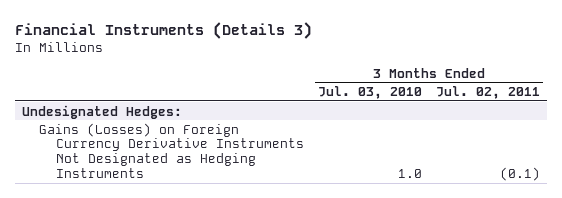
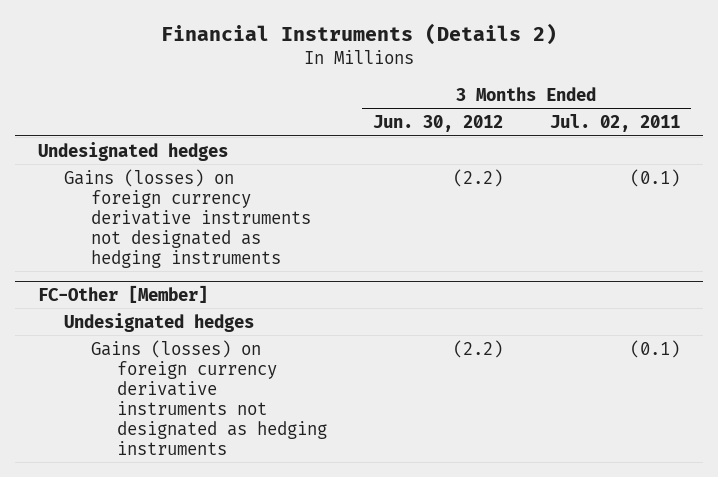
[15,21,313,39] Financial Instruments (Details 3) -> [160,23,557,46] Financial Instruments (Details 2)
[318,86,423,100] Jul. 03, 2010 -> none
none -> [373,114,504,132] Jun. 30, 2012
[22,104,183,119] Undesignated Hedges: -> [38,141,229,161] Undesignated hedges
[39,122,305,179] Gains (Losses) on Foreign Currency Derivative Instruments Not Designated as Hedging Instruments -> [64,168,311,268] Gains (losses) on foreign currency derivative instruments not designated as hedging instruments
none -> [38,284,209,303] FC-Other [Member]
none -> [64,312,255,332] Undesignated hedges
none -> [90,339,327,455] Gains (losses) on foreign currency derivative instruments not designated as hedging instruments

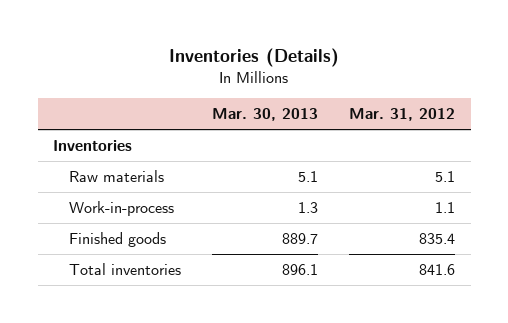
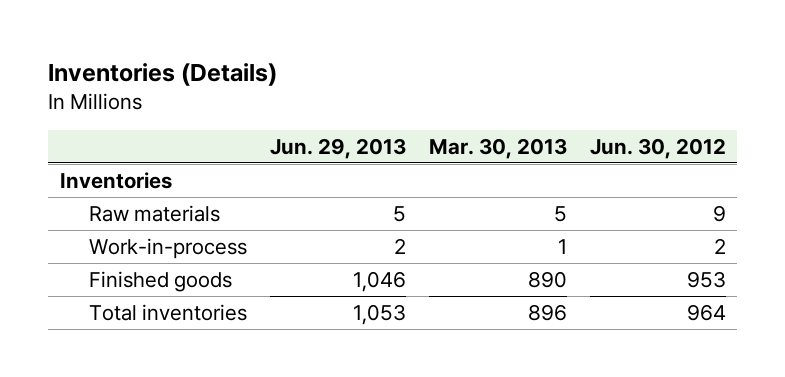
[349,108,456,122] Mar. 31, 2012 -> none
none -> [269,137,406,159] Jun. 29, 2013
none -> [589,137,726,159] Jun. 30, 2012
[297,170,318,182] 5.1 -> [553,205,567,222] 5
[297,201,318,213] 1.3 -> [557,238,567,254] 1
[281,232,318,244] 889.7 -> [527,270,567,288] 890
[281,263,318,275] 896.1 -> [527,303,567,321] 896

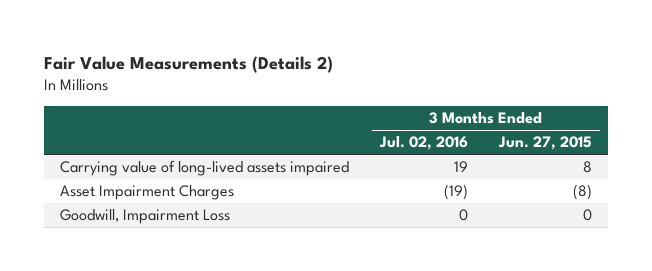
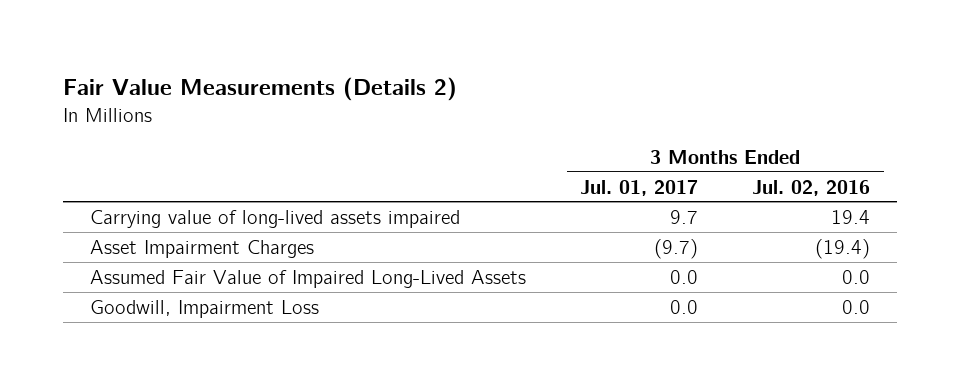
[498,136,593,151] Jun. 27, 2015 -> none
none -> [580,179,699,196] Jul. 01, 2017
[454,161,469,173] 19 -> [831,209,871,224] 19.4
[444,184,469,201] (19) -> [815,238,871,259] (19.4)
none -> [90,269,527,288] Assumed Fair Value of Impaired Long-Lived Assets
[459,209,469,222] 0 -> [842,299,871,314] 0.0

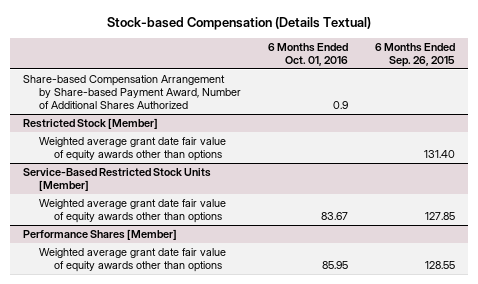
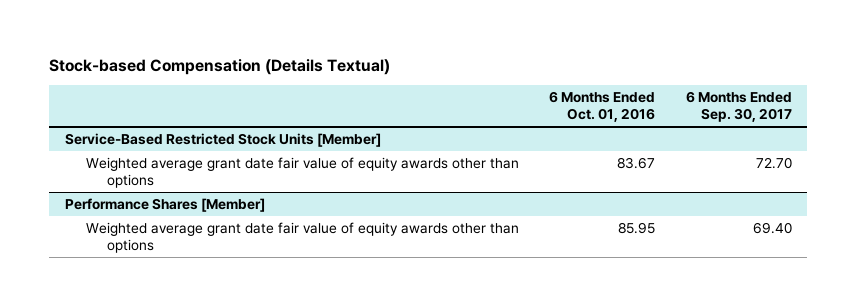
[374,43,455,68] 6 Months Ended Sep. 26, 2015 -> none
none -> [685,91,792,123] 6 Months Ended Sep. 30, 2017
[23,75,241,109] Share-based Compensation Arrangement by Share-based Payment Award, Number of Additional Shares Authorized -> none
[23,118,159,130] Restricted Stock [Member] -> none
[38,137,226,161] Weighted average grant date fair value of equity awards other than options -> none

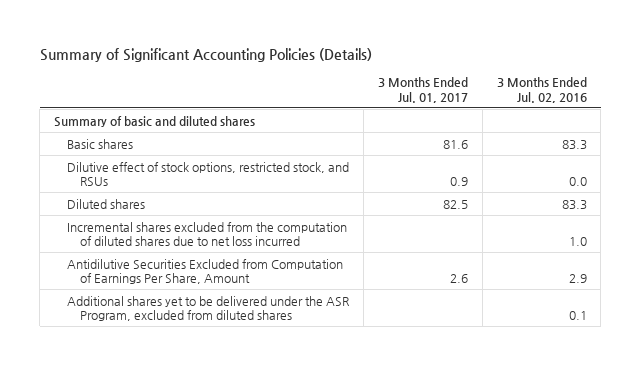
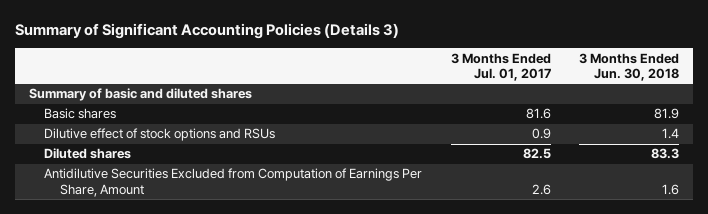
[39,47,372,62] Summary of Significant Accounting Policies (Details) -> [14,23,399,40] Summary of Significant Accounting Policies (Details 3)
[496,77,587,103] 3 Months Ended Jul. 02, 2016 -> none
none -> [578,52,679,81] 3 Months Ended Jun. 30, 2018
[66,161,349,186] Dilutive effect of stock options, restricted stock, and RSUs -> [44,128,276,142] Dilutive effect of stock options and RSUs
[66,221,347,246] Incremental shares excluded from the computation of diluted shares due to net loss incurred -> none
[66,295,350,321] Additional shares yet to be delivered under the ASR Program, excluded from diluted shares -> none

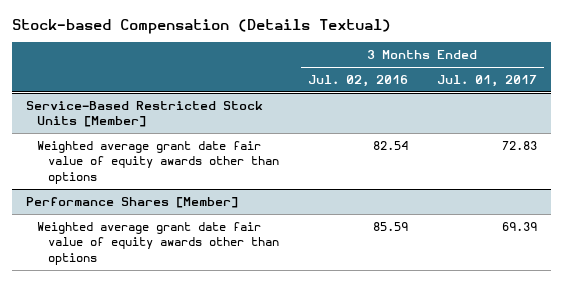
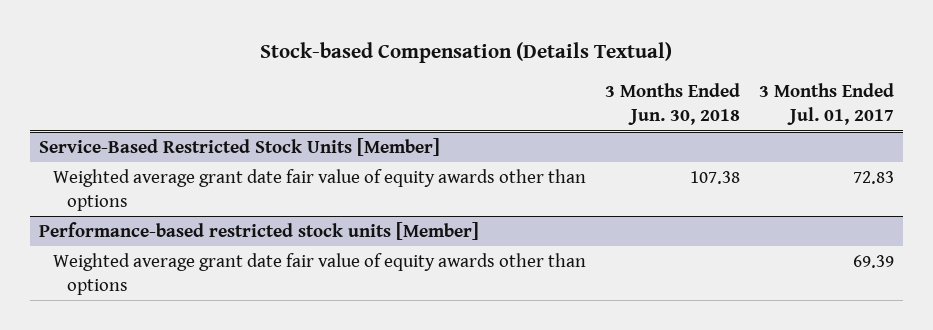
[307,75,408,88] Jul. 02, 2016 -> none
none -> [604,83,740,126] 3 Months Ended Jun. 30, 2018
[26,196,239,208] Performance Shares [Member] -> [39,221,480,240] Performance-based restricted stock units [Member]

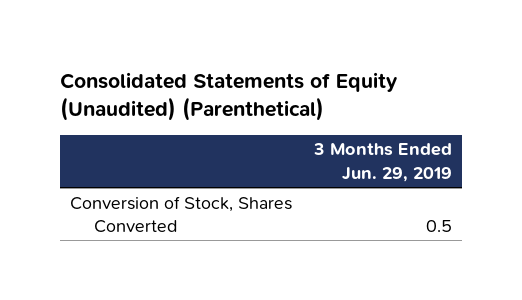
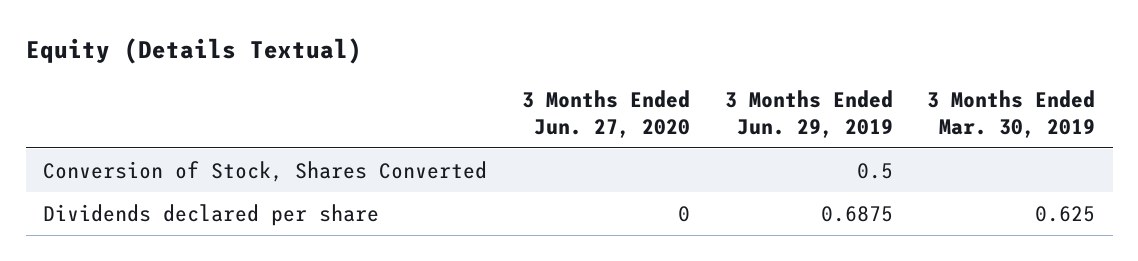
[59,72,398,122] Consolidated Statements of Equity (Unaudited) (Parenthetical) -> [25,37,362,64] Equity (Details Textual)
none -> [521,90,690,138] 3 Months Ended Jun. 27, 2020
none -> [927,90,1096,138] 3 Months Ended Mar. 30, 2019
none -> [42,203,379,226] Dividends declared per share

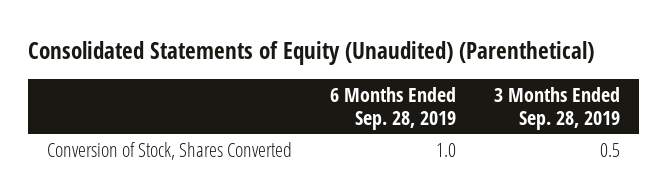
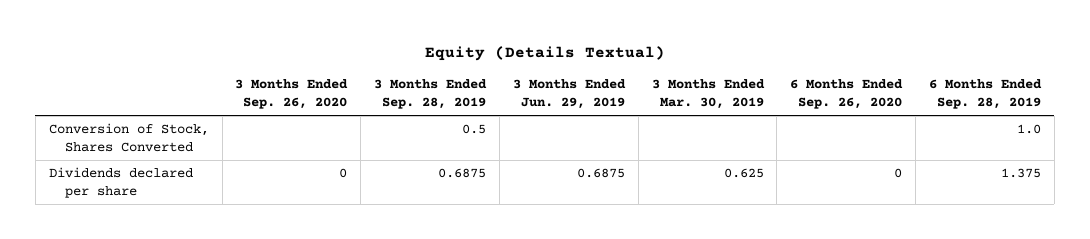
[28,41,595,66] Consolidated Statements of Equity (Unaudited) (Parenthetical) -> [424,46,665,62] Equity (Details Textual)
none -> [235,79,349,110] 3 Months Ended Sep. 26, 2020
none -> [512,79,626,110] 3 Months Ended Jun. 29, 2019
none -> [651,79,765,110] 3 Months Ended Mar. 30, 2019
none -> [790,79,904,110] 6 Months Ended Sep. 26, 2020
none -> [48,167,193,199] Dividends declared per share

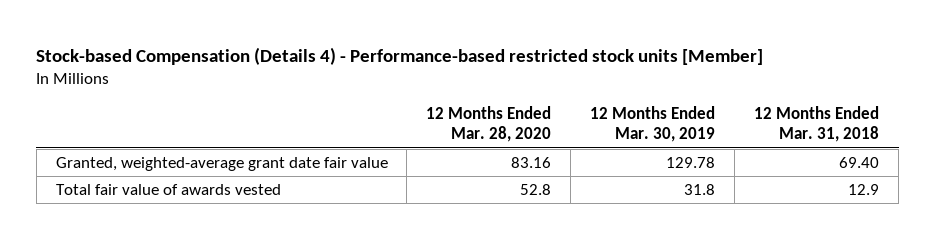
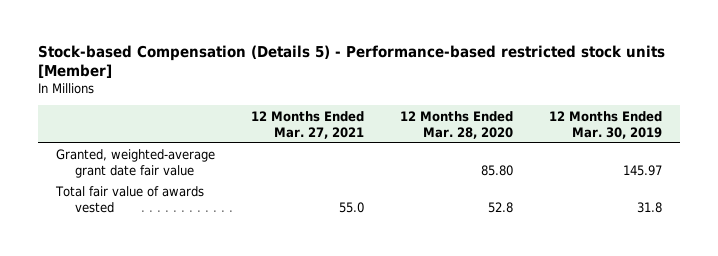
[36,46,764,65] Stock-based Compensation (Details 4) - Performance-based restricted stock units [Member] -> [37,44,665,79] Stock-based Compensation (Details 5) - Performance-based restricted stock units [Member]
[754,105,880,143] 12 Months Ended Mar. 31, 2018 -> none
none -> [250,110,364,139] 12 Months Ended Mar. 27, 2021
[511,156,552,168] 83.16 -> [481,165,514,177] 85.80
[666,156,716,168] 129.78 -> [623,165,663,177] 145.97

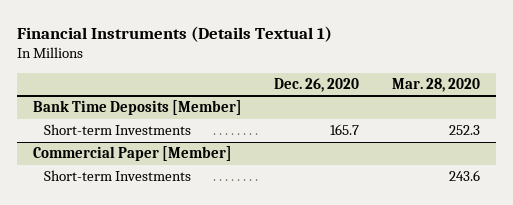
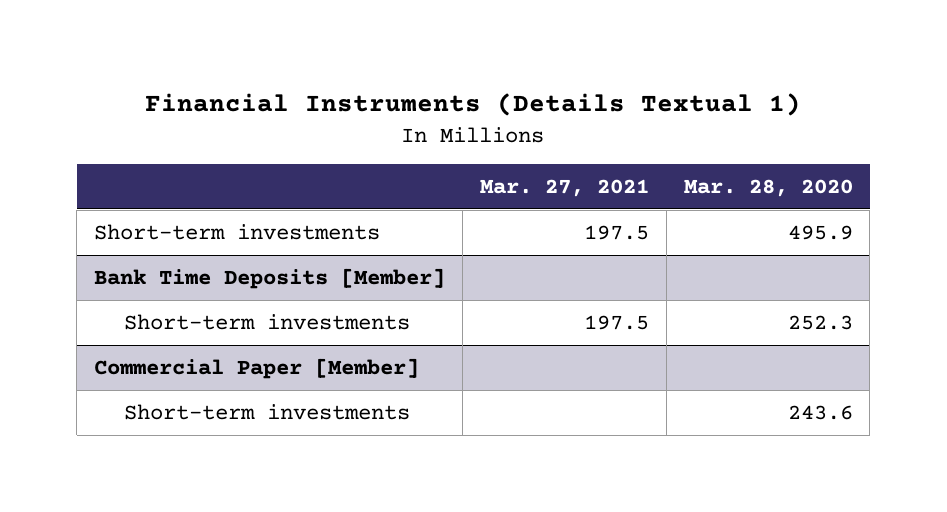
[274,77,360,92] Dec. 26, 2020 -> none
none -> [479,178,649,197] Mar. 27, 2021
none -> [93,223,380,240] Short-term investments
[43,124,191,136] Short-term Investments -> [123,313,410,330] Short-term investments
[43,170,191,182] Short-term Investments -> [123,403,410,420] Short-term investments

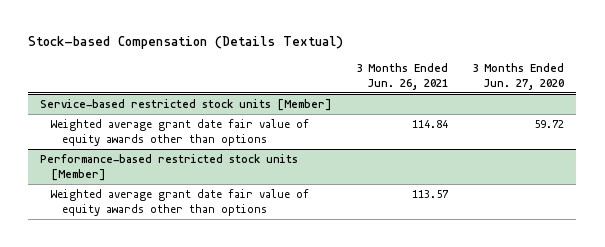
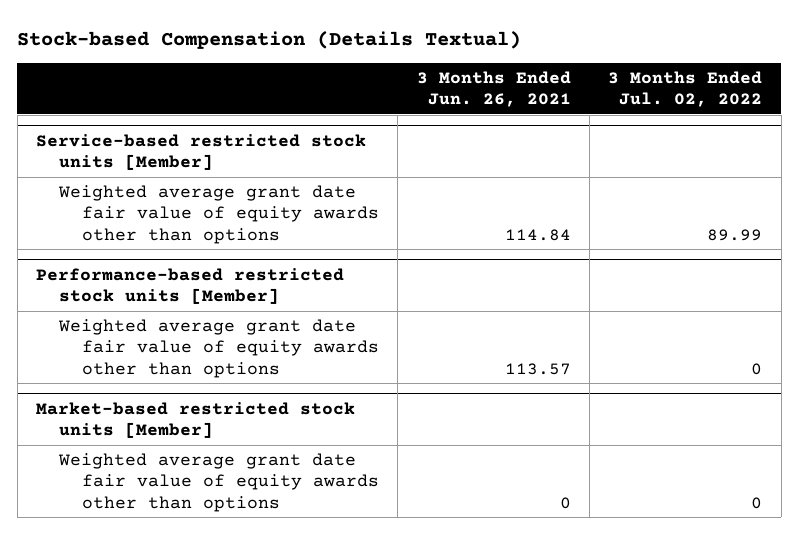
[472,63,565,90] 3 Months Ended Jun. 27, 2020 -> none
none -> [608,70,763,108] 3 Months Ended Jul. 02, 2022
none -> [36,401,356,439] Market-based restricted stock units [Member]
none -> [58,452,379,512] Weighted average grant date fair value of equity awards other than options

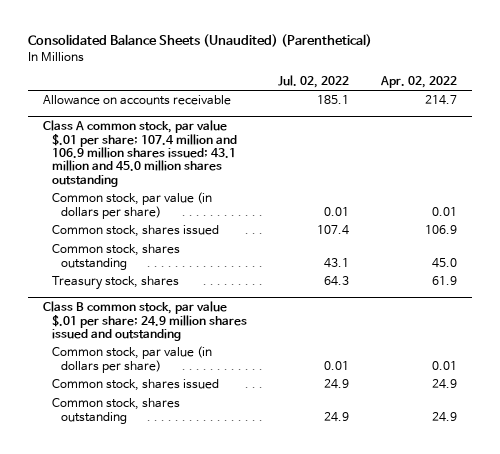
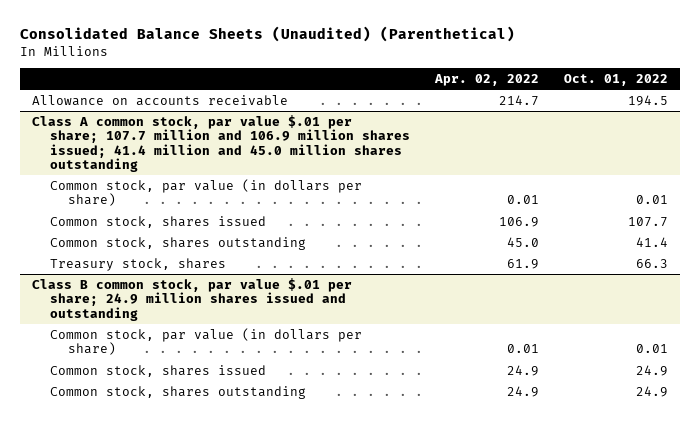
[278,75,350,89] Jul. 02, 2022 -> none
none -> [563,73,668,86] Oct. 01, 2022
[43,120,238,187] Class A common stock, par value $.01 per share; 107.4 million and 106.9 million shares issued; 43.1 million and 45.0 million shares outstanding -> [32,114,411,172] Class A common stock, par value $.01 per share; 107.7 million and 106.9 million shares issued; 41.4 million and 45.0 million shares outstanding

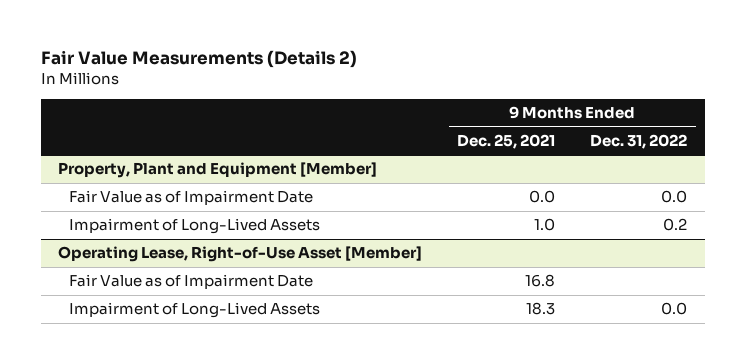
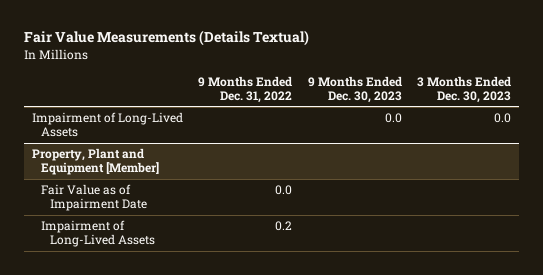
[40,49,357,68] Fair Value Measurements (Details 2) -> [23,30,309,47] Fair Value Measurements (Details Textual)
[457,133,556,149] Dec. 25, 2021 -> none
none -> [307,75,402,103] 9 Months Ended Dec. 30, 2023
none -> [417,75,512,103] 3 Months Ended Dec. 30, 2023
none -> [31,111,183,138] Impairment of Long-Lived Assets
[58,246,423,263] Operating Lease, Right-of-Use Asset [Member] -> none
[68,274,313,290] Fair Value as of Impairment Date -> none
[68,302,320,319] Impairment of Long-Lived Assets -> none

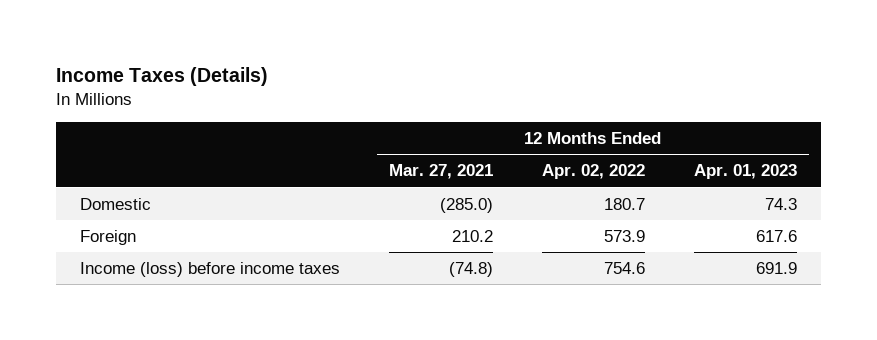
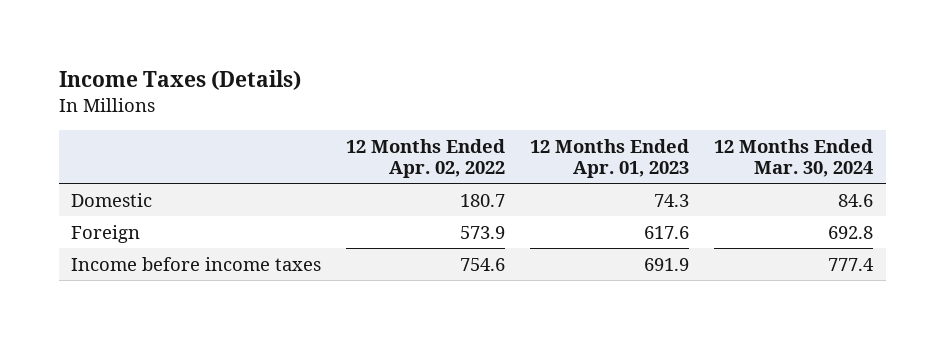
[389,164,494,180] Mar. 27, 2021 -> none
none -> [714,138,874,177] 12 Months Ended Mar. 30, 2024
[80,262,341,278] Income (loss) before income taxes -> [71,256,322,271] Income before income taxes

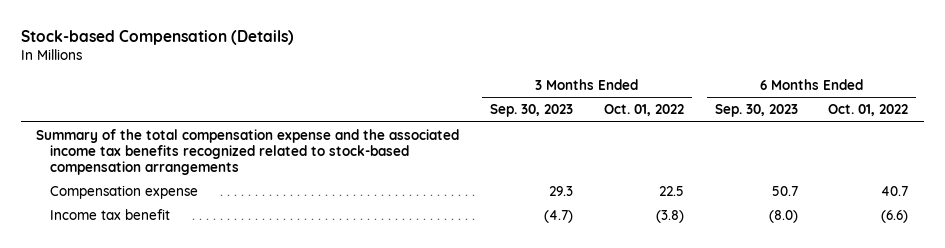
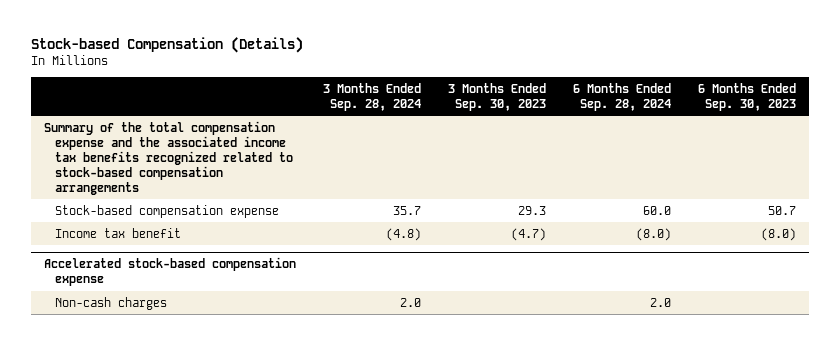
[603,104,684,117] Oct. 01, 2022 -> none
[828,104,909,117] Oct. 01, 2022 -> none
none -> [323,82,422,111] 3 Months Ended Sep. 28, 2024
none -> [572,82,671,111] 6 Months Ended Sep. 28, 2024
[49,184,198,199] Compensation expense -> [55,204,280,218] Stock-based compensation expense
none -> [44,257,297,287] Accelerated stock-based compensation expense
none -> [55,296,168,310] Non-cash charges

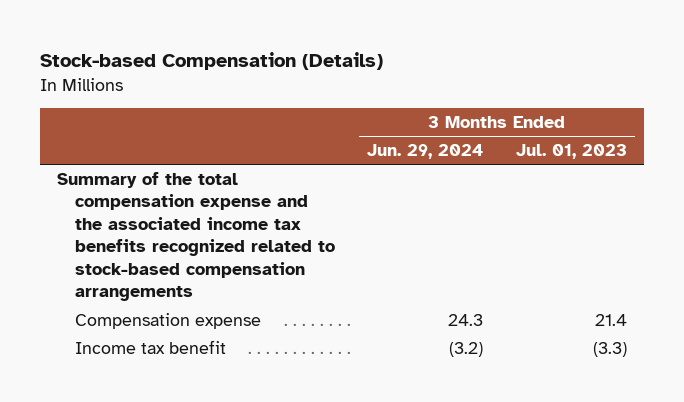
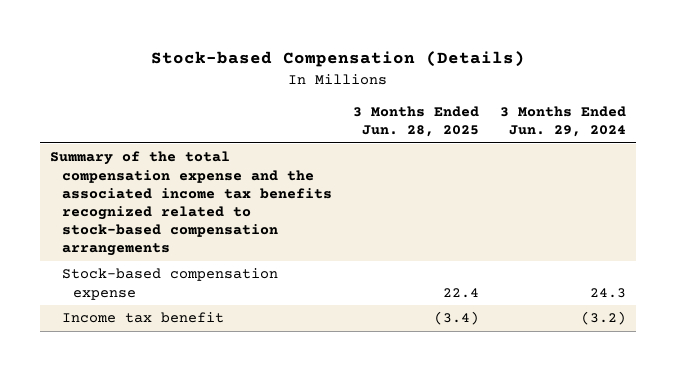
[516,144,628,160] Jul. 01, 2023 -> none
none -> [352,106,479,138] 3 Months Ended Jun. 28, 2025
[74,312,261,329] Compensation expense -> [61,268,278,300] Stock-based compensation expense

